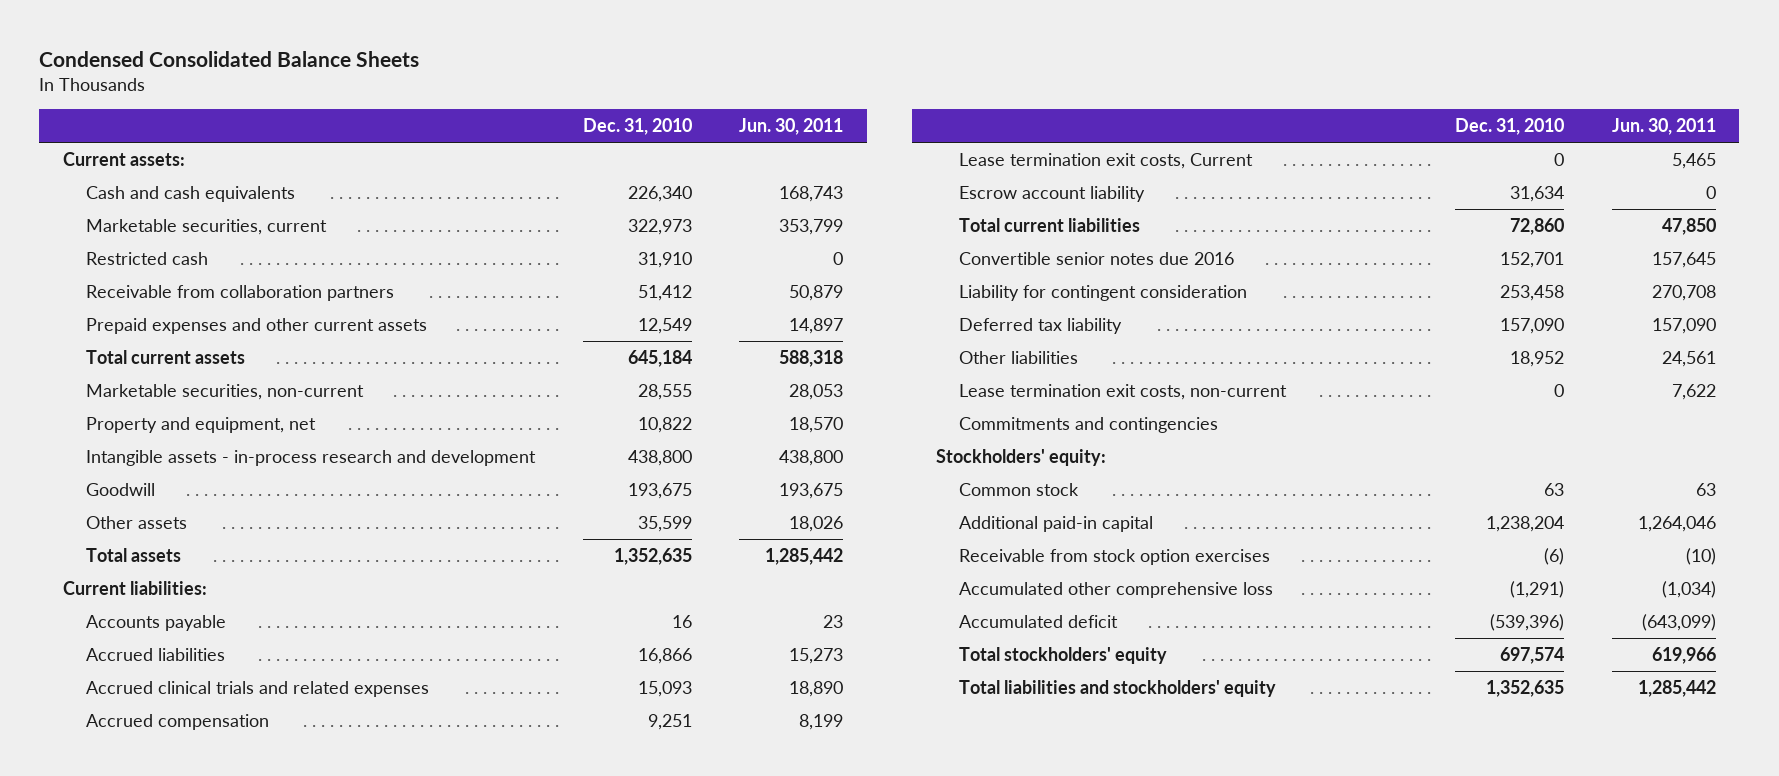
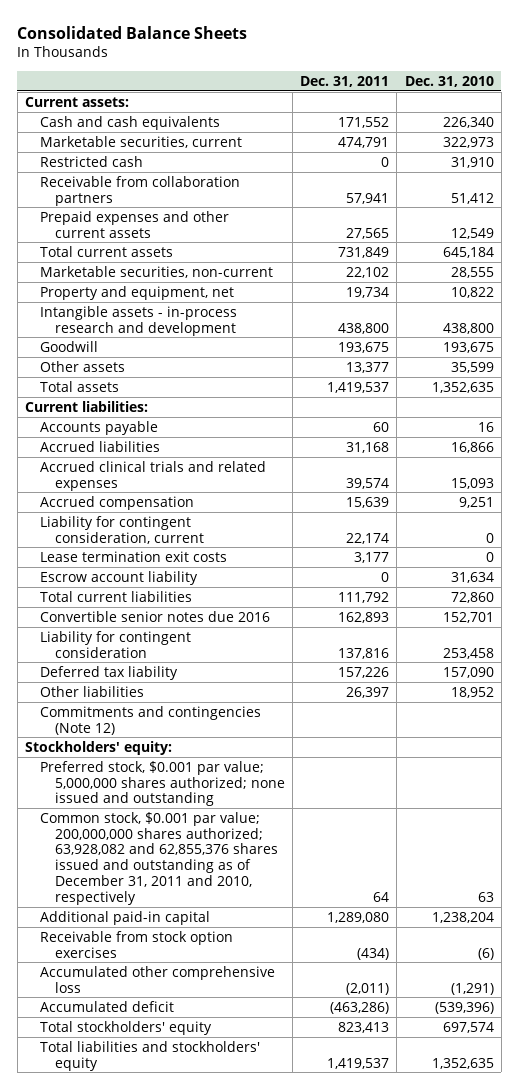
[39,51,420,68] Condensed Consolidated Balance Sheets -> [17,25,248,39] Consolidated Balance Sheets
[739,118,844,136] Jun. 30, 2011 -> none
none -> [300,75,390,87] Dec. 31, 2011
none -> [39,515,204,544] Liability for contingent consideration, current
[958,152,1253,169] Lease termination exit costs, Current -> [39,550,227,562] Lease termination exit costs
[958,383,1287,400] Lease termination exit costs, non-current -> none
[958,416,1218,433] Commitments and contingencies -> [39,705,261,735] Commitments and contingencies (Note 12)
none -> [39,760,285,807] Preferred stock, $0.001 par value; 5,000,000 shares authorized; none issued and outstanding
[958,482,1079,496] Common stock -> [39,811,278,905] Common stock, $0.001 par value; 200,000,000 shares authorized; 63,928,082 and 62,855,376 shares issued and outstanding as of December 31, 2011 and 2010, respectively

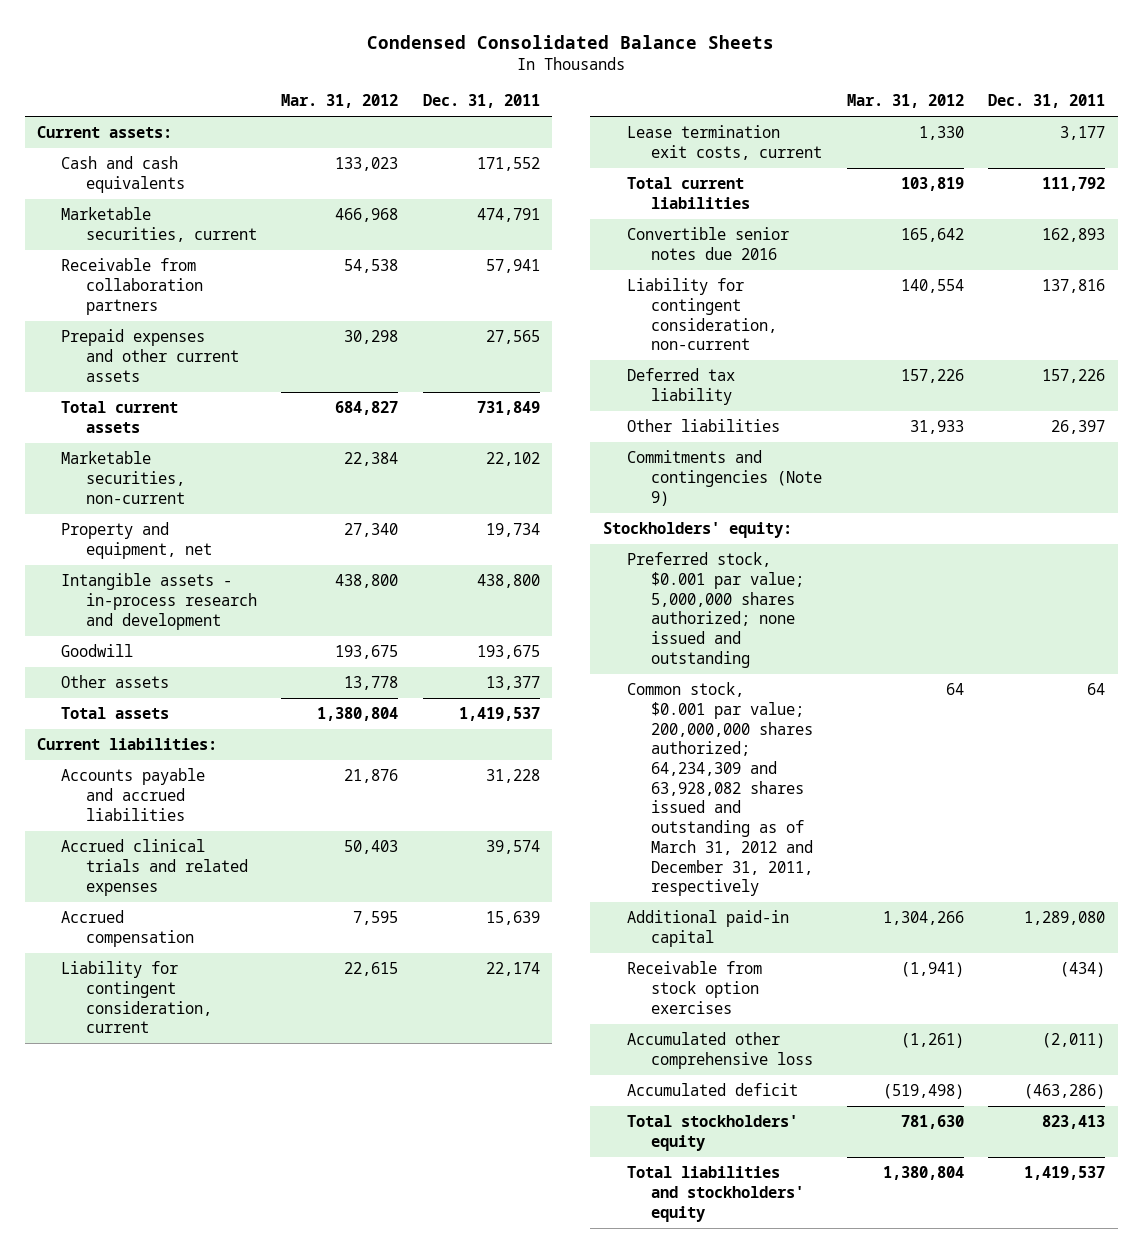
[17,25,248,39] Consolidated Balance Sheets -> [367,34,775,49] Condensed Consolidated Balance Sheets
[404,75,494,87] Dec. 31, 2010 -> none
none -> [281,94,399,109] Mar. 31, 2012
[39,155,143,167] Restricted cash -> none
[39,420,158,435] Accounts payable -> none
[39,440,160,452] Accrued liabilities -> none
none -> [61,768,206,821] Accounts payable and accrued liabilities
[39,570,198,585] Escrow account liability -> none
[39,550,227,562] Lease termination exit costs -> [626,125,823,160] Lease termination exit costs, current
[39,630,191,658] Liability for contingent consideration -> [626,278,778,351] Liability for contingent consideration, non-current
[39,705,261,735] Commitments and contingencies (Note 12) -> [626,450,823,506] Commitments and contingencies (Note 9)
[39,811,278,905] Common stock, $0.001 par value; 200,000,000 shares authorized; 63,928,082 and 62,855,376 shares issued and outstanding as of December 31, 2011 and 2010, respectively -> [626,682,814,897] Common stock, $0.001 par value; 200,000,000 shares authorized; 64,234,309 and 63,928,082 shares issued and outstanding as of March 31, 2012 and December 31, 2011, respectively

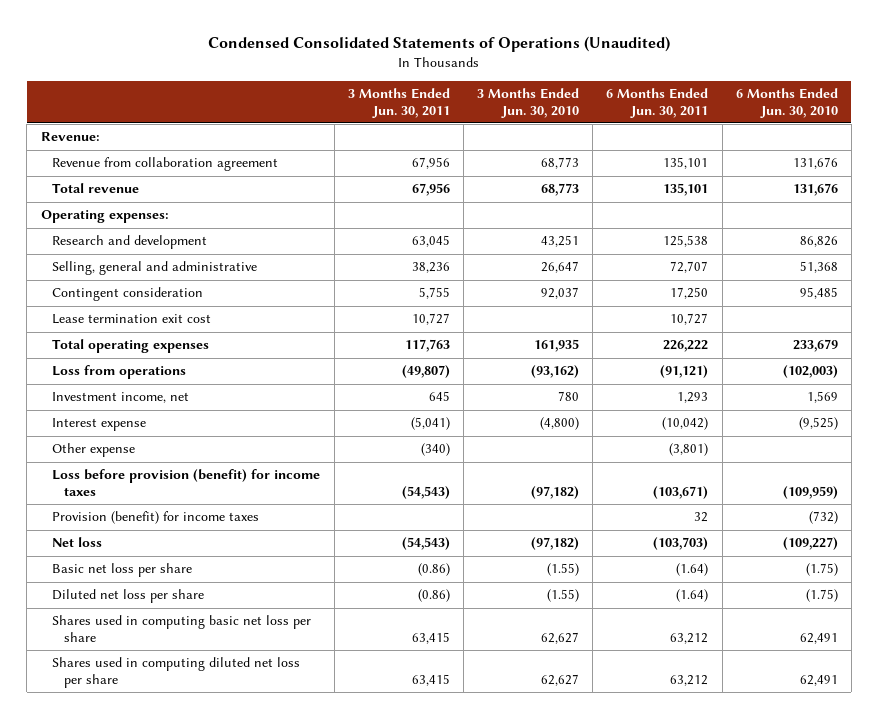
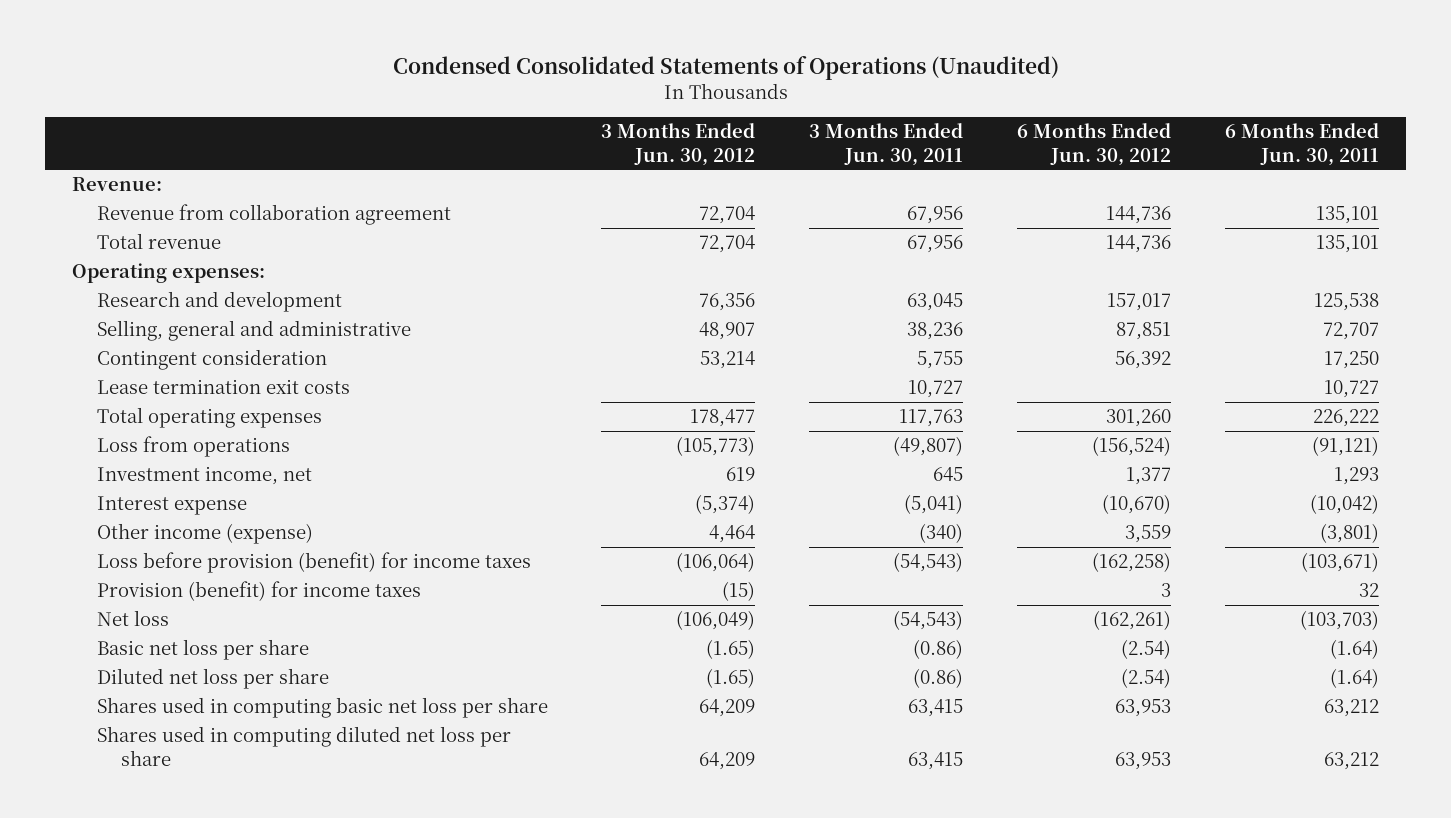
[477,87,580,118] 3 Months Ended Jun. 30, 2010 -> none
[735,87,838,118] 6 Months Ended Jun. 30, 2010 -> none
none -> [601,123,756,166] 3 Months Ended Jun. 30, 2012
none -> [1017,123,1172,166] 6 Months Ended Jun. 30, 2012
[52,314,212,325] Lease termination exit cost -> [96,379,350,395] Lease termination exit costs
[52,443,136,458] Other expense -> [96,523,313,545] Other income (expense)

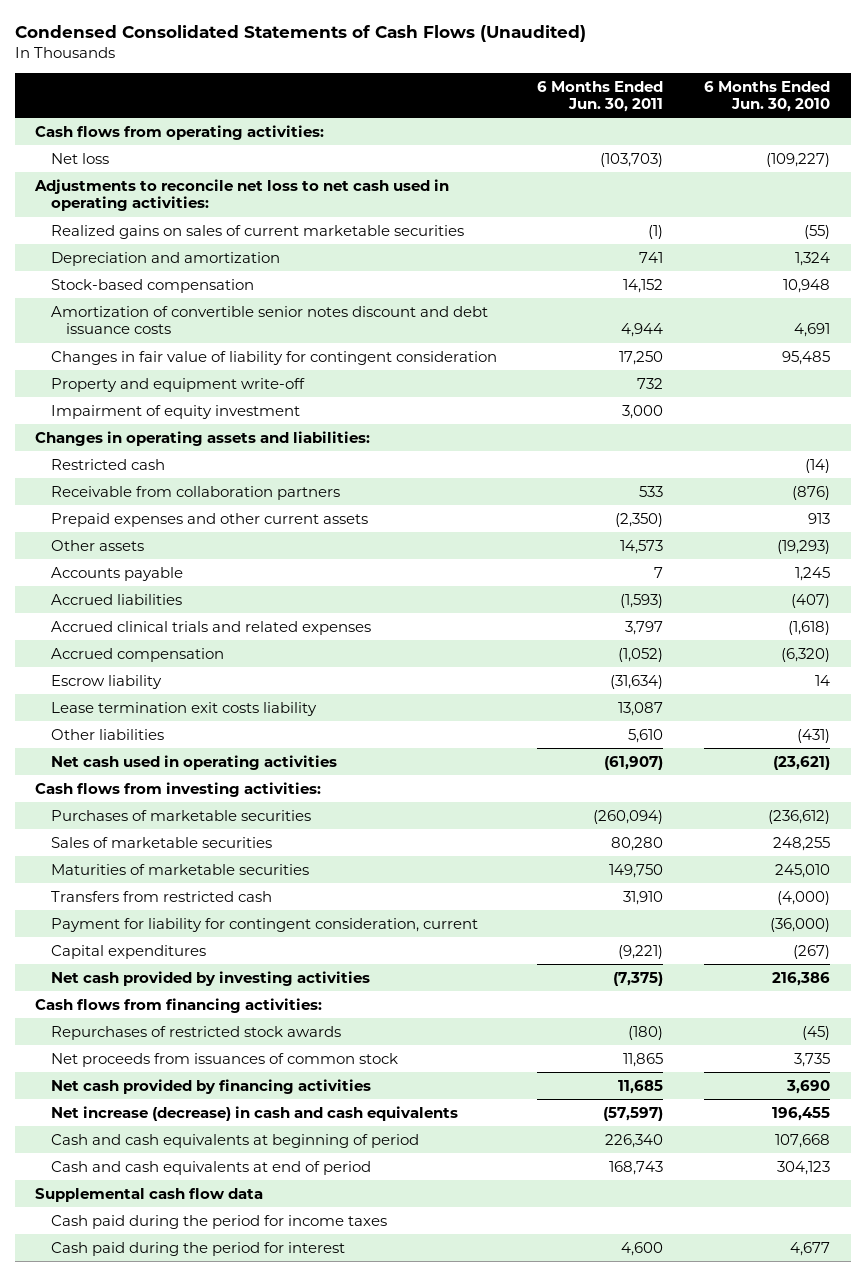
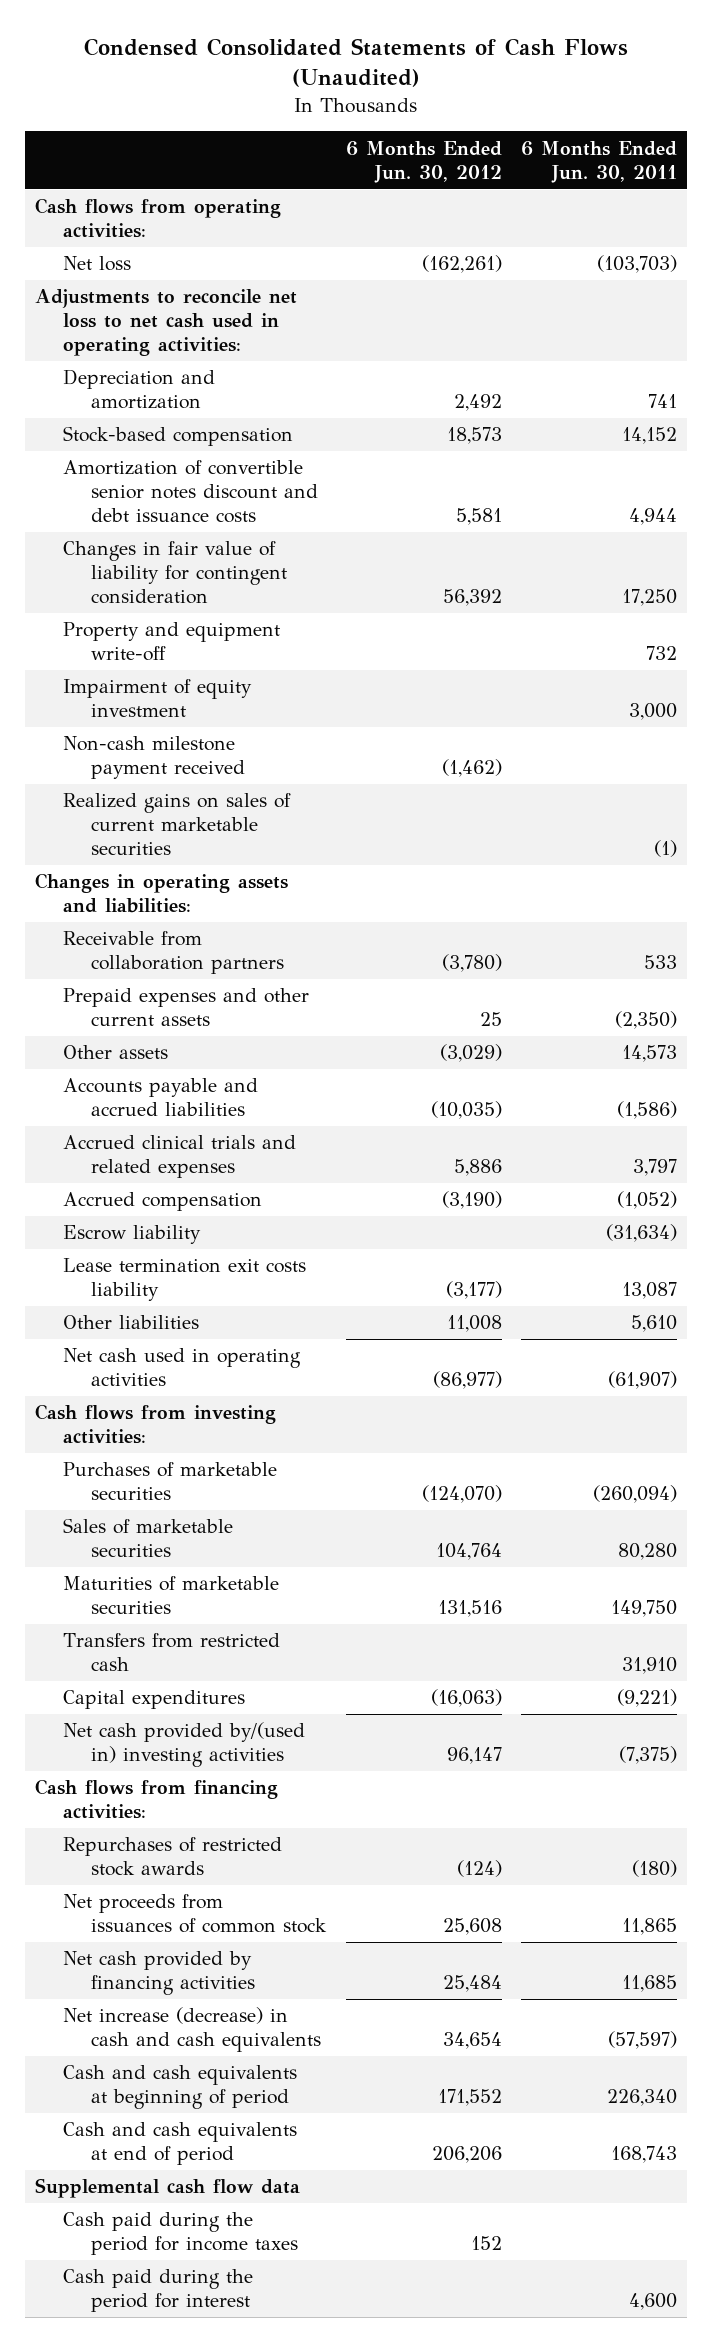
[704,80,831,112] 6 Months Ended Jun. 30, 2010 -> none
none -> [345,140,502,183] 6 Months Ended Jun. 30, 2012
none -> [62,736,246,780] Non-cash milestone payment received
[50,224,464,239] Realized gains on sales of current marketable securities -> [62,793,291,856] Realized gains on sales of current marketable securities
[50,458,165,470] Restricted cash -> none
[50,566,183,581] Accounts payable -> none
[50,593,182,605] Accrued liabilities -> none
none -> [62,1078,258,1117] Accounts payable and accrued liabilities
[50,917,478,932] Payment for liability for contingent consideration, current -> none
[50,970,370,986] Net cash provided by investing activities -> [62,1722,305,1768] Net cash provided by/(used in) investing activities

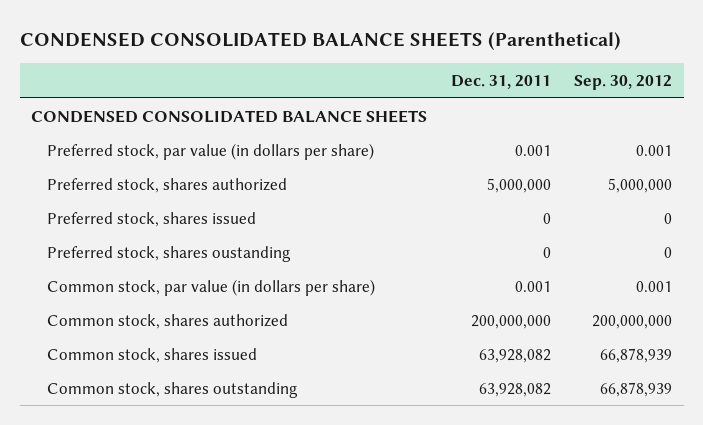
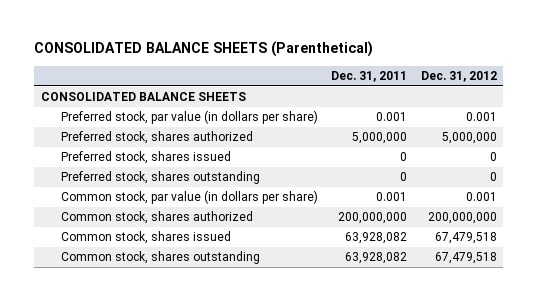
[19,32,621,51] CONDENSED CONSOLIDATED BALANCE SHEETS (Parenthetical) -> [34,41,374,58] CONSOLIDATED BALANCE SHEETS (Parenthetical)
[574,75,673,91] Sep. 30, 2012 -> none
none -> [420,71,497,83] Dec. 31, 2012
[31,109,428,123] CONDENSED CONSOLIDATED BALANCE SHEETS -> [41,92,247,102] CONSOLIDATED BALANCE SHEETS
[47,245,292,262] Preferred stock, shares oustanding -> [60,171,260,185] Preferred stock, shares outstanding

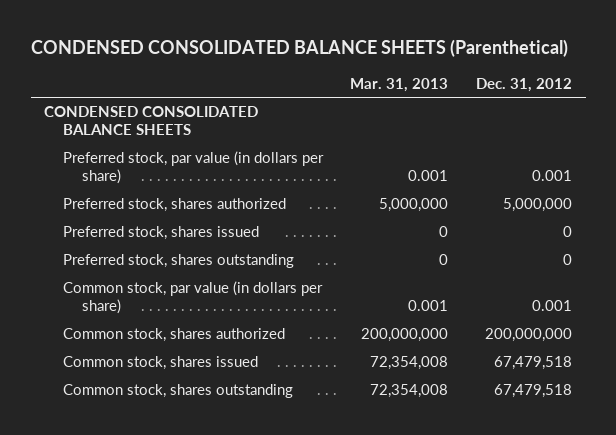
[34,41,374,58] CONSOLIDATED BALANCE SHEETS (Parenthetical) -> [30,39,568,58] CONDENSED CONSOLIDATED BALANCE SHEETS (Parenthetical)
[331,71,408,83] Dec. 31, 2011 -> none
none -> [350,77,449,92] Mar. 31, 2013
[41,92,247,102] CONSOLIDATED BALANCE SHEETS -> [44,106,259,136] CONDENSED CONSOLIDATED BALANCE SHEETS

